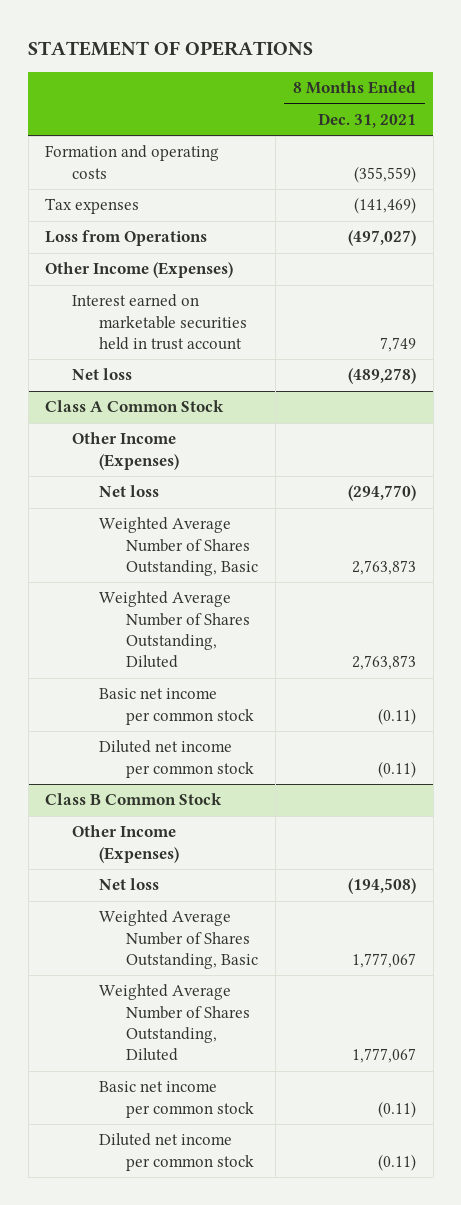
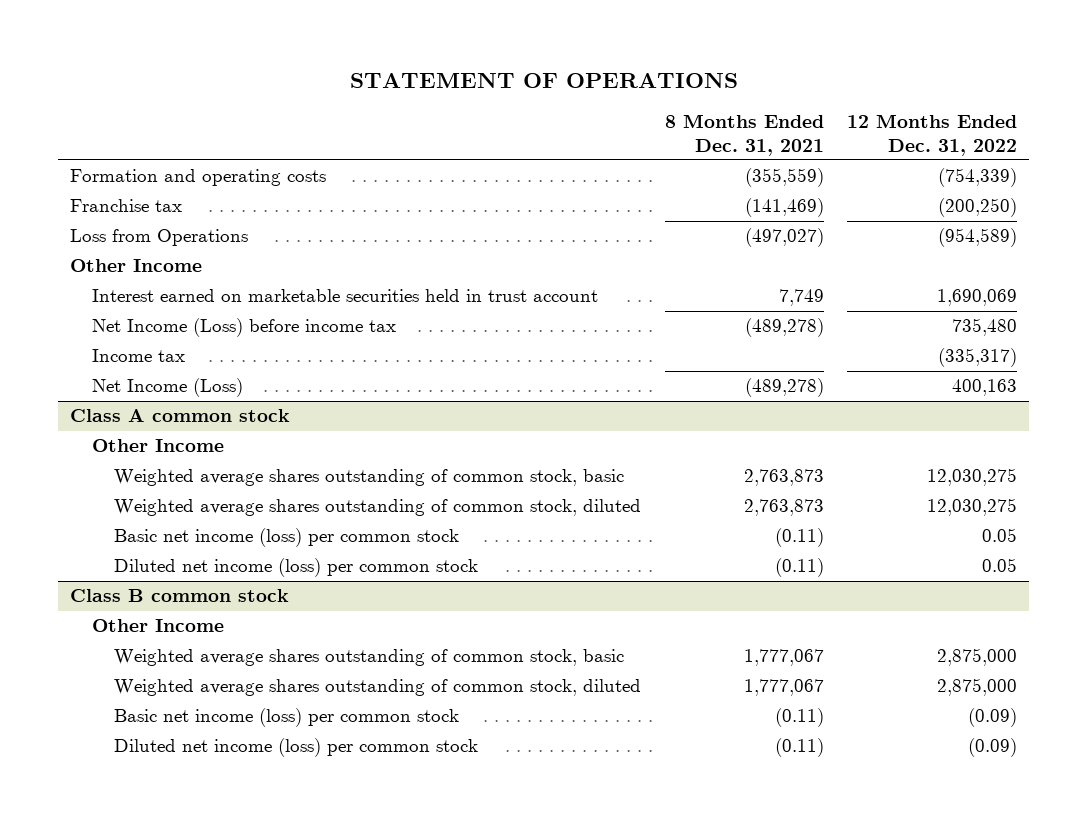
none -> [847,114,1018,156] 12 Months Ended Dec. 31, 2022
[45,198,140,215] Tax expenses -> [70,199,183,213] Franchise tax
[45,262,234,279] Other Income (Expenses) -> [70,259,203,273] Other Income
[99,485,160,498] Net loss -> none
[99,878,160,891] Net loss -> none
none -> [91,318,396,338] Net Income (Loss) before income tax
none -> [91,349,185,363] Income tax
[72,368,133,381] Net loss -> [91,378,243,398] Net Income (Loss)
[45,400,225,413] Class A Common Stock -> [70,409,291,423] Class A common stock
[72,432,180,470] Other Income (Expenses) -> [91,439,224,453] Other Income
[99,517,259,577] Weighted Average Number of Shares Outstanding, Basic -> [113,469,624,487] Weighted average shares outstanding of common stock, basic
[99,591,251,669] Weighted Average Number of Shares Outstanding, Diluted -> [113,499,641,517] Weighted average shares outstanding of common stock, diluted
[99,688,255,725] Basic net income per common stock -> [113,528,459,548] Basic net income (loss) per common stock
[99,740,255,778] Diluted net income per common stock -> [113,558,478,578] Diluted net income (loss) per common stock
[45,793,223,806] Class B Common Stock -> [70,589,290,603] Class B common stock
[72,825,180,863] Other Income (Expenses) -> [91,619,224,633] Other Income
[99,910,259,970] Weighted Average Number of Shares Outstanding, Basic -> [113,649,624,667] Weighted average shares outstanding of common stock, basic
[99,984,251,1062] Weighted Average Number of Shares Outstanding, Diluted -> [113,679,641,697] Weighted average shares outstanding of common stock, diluted
[99,1081,255,1118] Basic net income per common stock -> [113,708,459,728] Basic net income (loss) per common stock
[99,1133,255,1171] Diluted net income per common stock -> [113,738,478,758] Diluted net income (loss) per common stock

